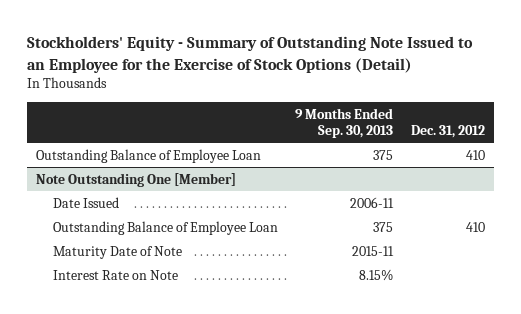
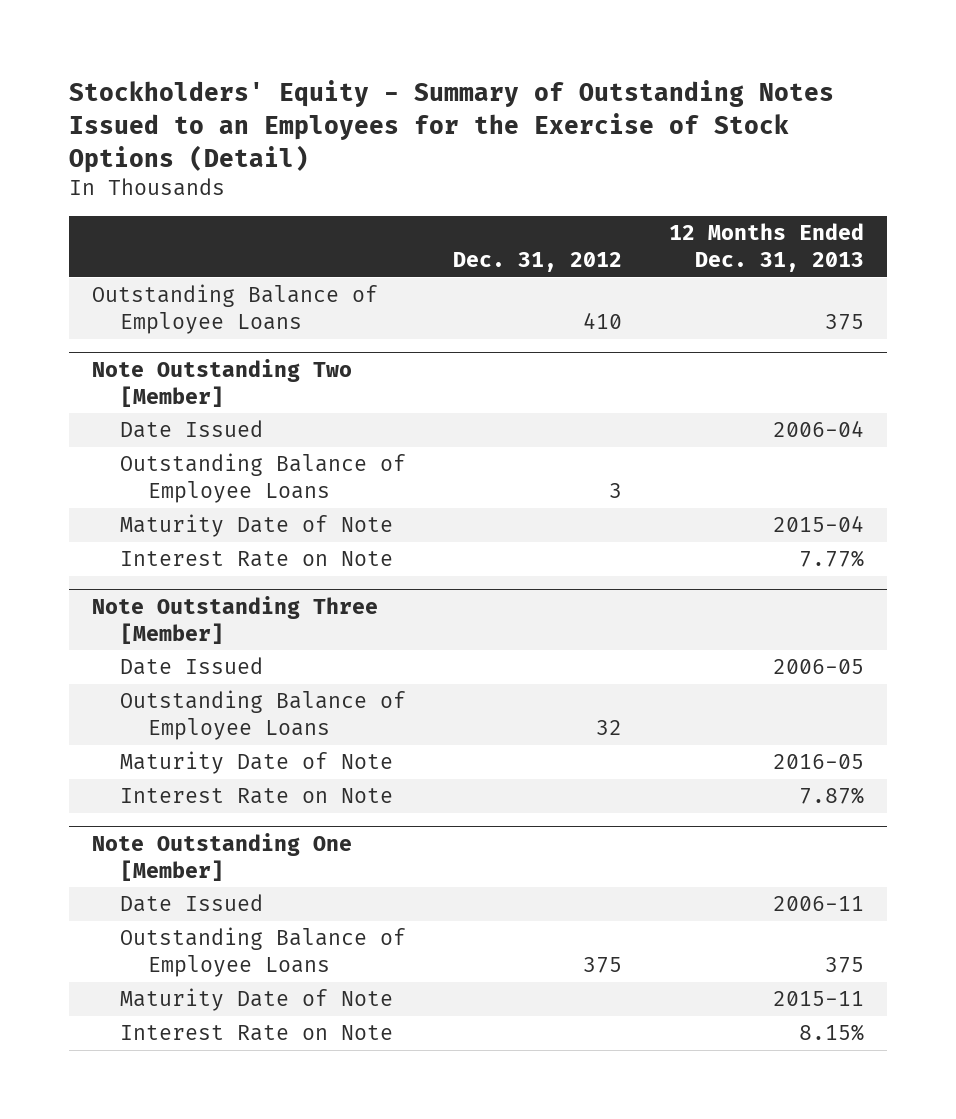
[27,36,474,73] Stockholders' Equity - Summary of Outstanding Note Issued to an Employee for the Exercise of Stock Options (Detail) -> [68,80,834,173] Stockholders' Equity - Summary of Outstanding Notes Issued to an Employees for the Exercise of Stock Options (Detail)
[295,107,394,138] 9 Months Ended Sep. 30, 2013 -> none
none -> [668,223,864,273] 12 Months Ended Dec. 31, 2013
[35,148,261,163] Outstanding Balance of Employee Loan -> [92,284,379,335] Outstanding Balance of Employee Loans
none -> [92,358,353,407] Note Outstanding Two [Member]
none -> [120,420,264,439] Date Issued
none -> [120,453,407,504] Outstanding Balance of Employee Loans
none -> [120,514,394,538] Maturity Date of Note
none -> [120,551,394,568] Interest Rate on Note
none -> [92,595,379,644] Note Outstanding Three [Member]
none -> [120,657,264,676] Date Issued
none -> [120,690,407,741] Outstanding Balance of Employee Loans
none -> [120,751,394,775] Maturity Date of Note
none -> [120,788,394,805] Interest Rate on Note
[52,220,278,235] Outstanding Balance of Employee Loan -> [120,927,407,978] Outstanding Balance of Employee Loans
[465,221,485,232] 410 -> [582,957,622,974] 375

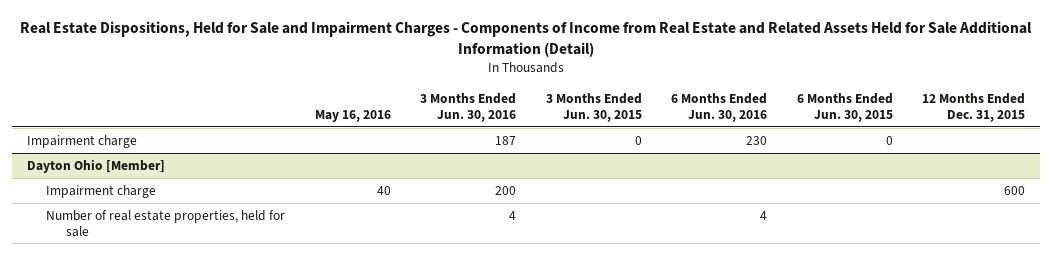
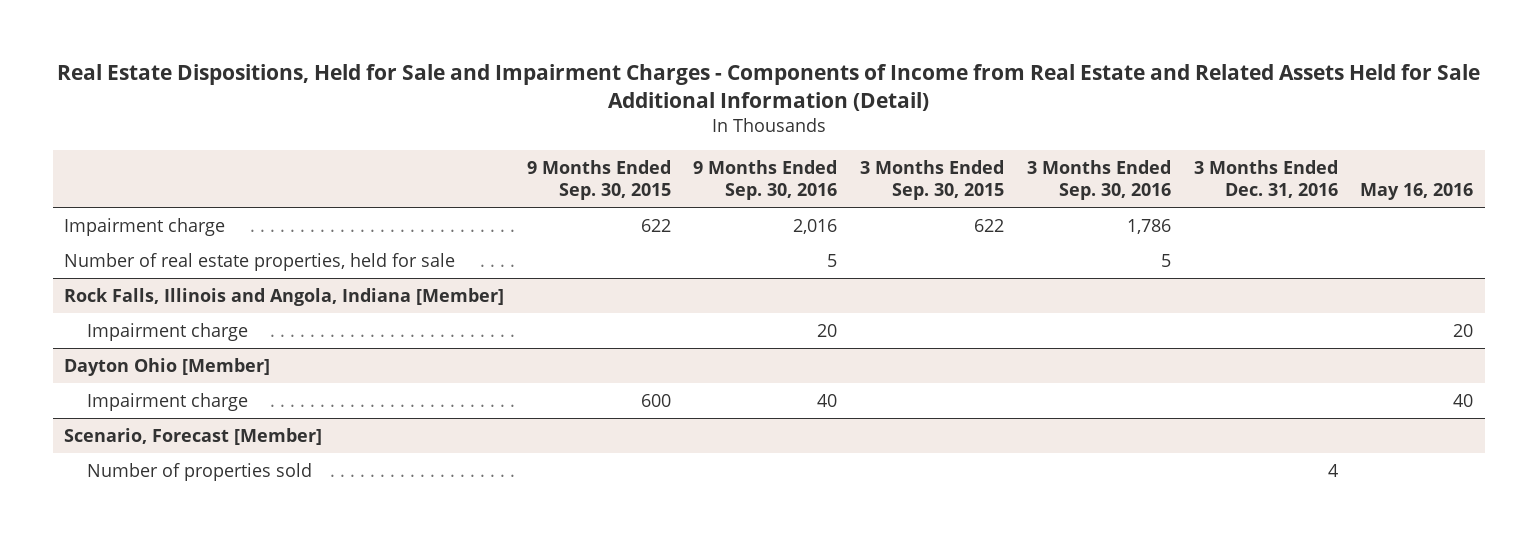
[420,92,517,122] 3 Months Ended Jun. 30, 2016 -> none
[545,92,642,122] 3 Months Ended Jun. 30, 2015 -> none
[671,92,768,122] 6 Months Ended Jun. 30, 2016 -> none
[796,92,893,122] 6 Months Ended Jun. 30, 2015 -> none
[922,92,1026,122] 12 Months Ended Dec. 31, 2015 -> none
none -> [526,159,671,201] 9 Months Ended Sep. 30, 2015
none -> [693,159,838,201] 9 Months Ended Sep. 30, 2016
none -> [860,159,1005,201] 3 Months Ended Sep. 30, 2015
none -> [1026,159,1171,201] 3 Months Ended Sep. 30, 2016
none -> [1193,159,1338,199] 3 Months Ended Dec. 31, 2016
none -> [63,252,455,271] Number of real estate properties, held for sale
none -> [63,287,504,306] Rock Falls, Illinois and Angola, Indiana [Member]
none -> [87,322,249,341] Impairment charge
[46,209,286,237] Number of real estate properties, held for sale -> none
none -> [63,427,322,445] Scenario, Forecast [Member]
none -> [87,462,313,481] Number of properties sold

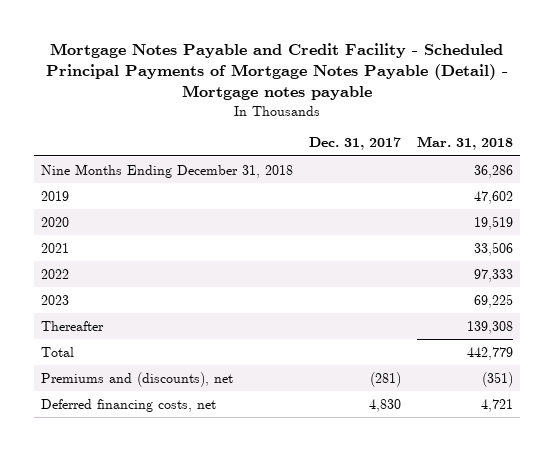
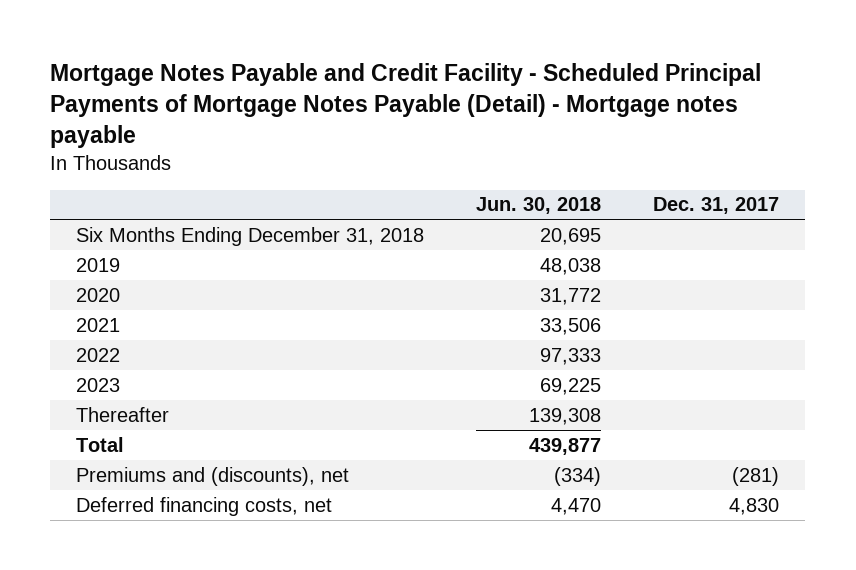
[416,136,513,151] Mar. 31, 2018 -> none
none -> [476,197,602,215] Jun. 30, 2018
[41,163,294,178] Nine Months Ending December 31, 2018 -> [76,226,425,246] Six Months Ending December 31, 2018

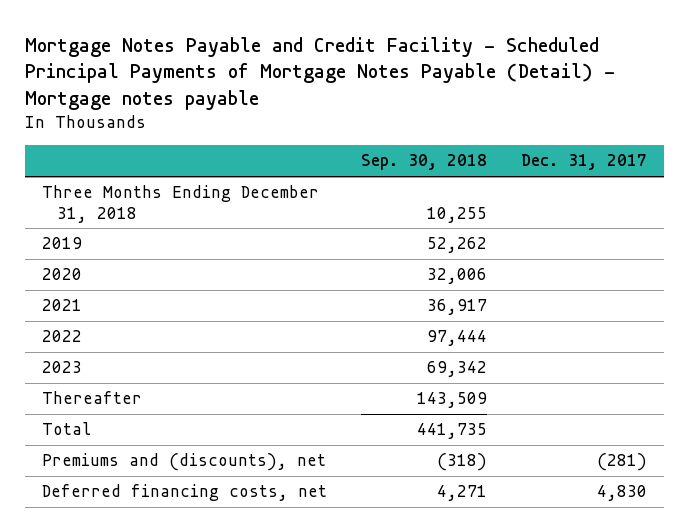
[476,197,602,215] Jun. 30, 2018 -> none
none -> [361,154,488,171] Sep. 30, 2018
[76,226,425,246] Six Months Ending December 31, 2018 -> [42,185,320,223] Three Months Ending December 31, 2018

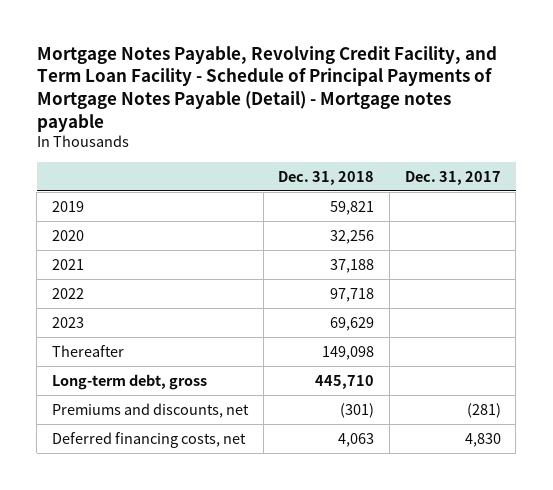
[25,36,616,110] Mortgage Notes Payable and Credit Facility - Scheduled Principal Payments of Mortgage Notes Payable (Detail) - Mortgage notes payable -> [36,45,497,132] Mortgage Notes Payable, Revolving Credit Facility, and Term Loan Facility - Schedule of Principal Payments of Mortgage Notes Payable (Detail) - Mortgage notes payable
[361,154,488,171] Sep. 30, 2018 -> none
none -> [278,170,375,185] Dec. 31, 2018
[42,185,320,223] Three Months Ending December 31, 2018 -> none
[42,422,93,436] Total -> [51,373,207,390] Long-term debt, gross
[42,453,327,472] Premiums and (discounts), net -> [51,402,249,418] Premiums and discounts, net

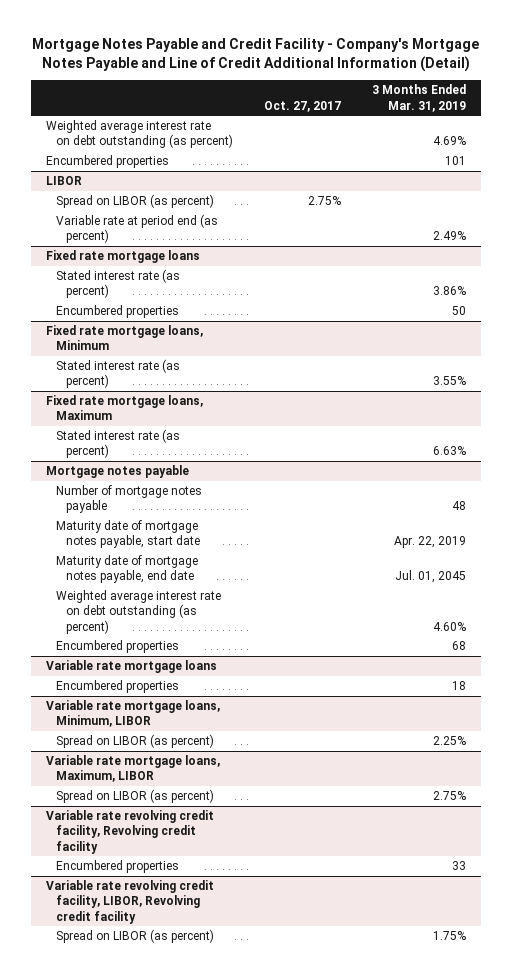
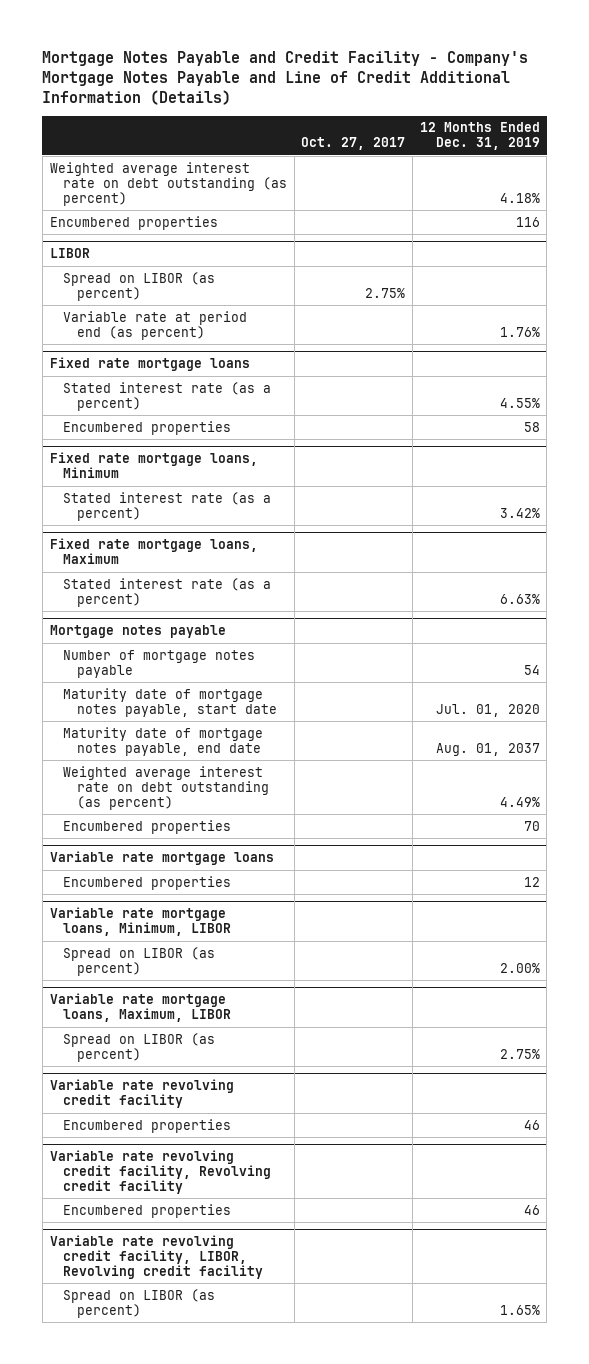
[32,38,480,73] Mortgage Notes Payable and Credit Facility - Company's Mortgage Notes Payable and Line of Credit Additional Information (Detail) -> [42,50,529,105] Mortgage Notes Payable and Credit Facility - Company's Mortgage Notes Payable and Line of Credit Additional Information (Details)
[372,84,467,112] 3 Months Ended Mar. 31, 2019 -> none
none -> [419,122,540,151] 12 Months Ended Dec. 31, 2019
[56,269,181,299] Stated interest rate (as percent) -> [63,381,272,411] Stated interest rate (as a percent)
[56,359,181,389] Stated interest rate (as percent) -> [63,491,272,521] Stated interest rate (as a percent)
[56,429,181,459] Stated interest rate (as percent) -> [63,577,272,607] Stated interest rate (as a percent)
none -> [49,1079,234,1109] Variable rate revolving credit facility
none -> [63,1118,232,1133] Encumbered properties

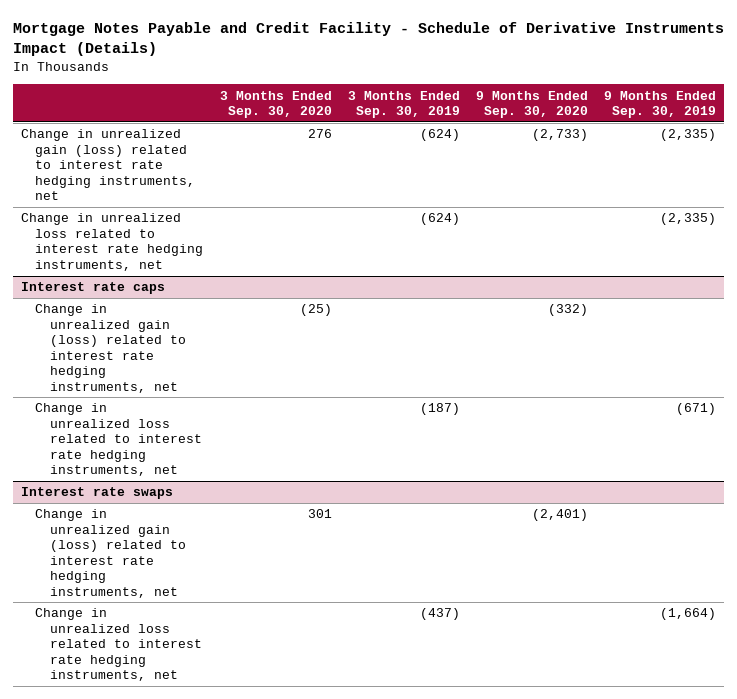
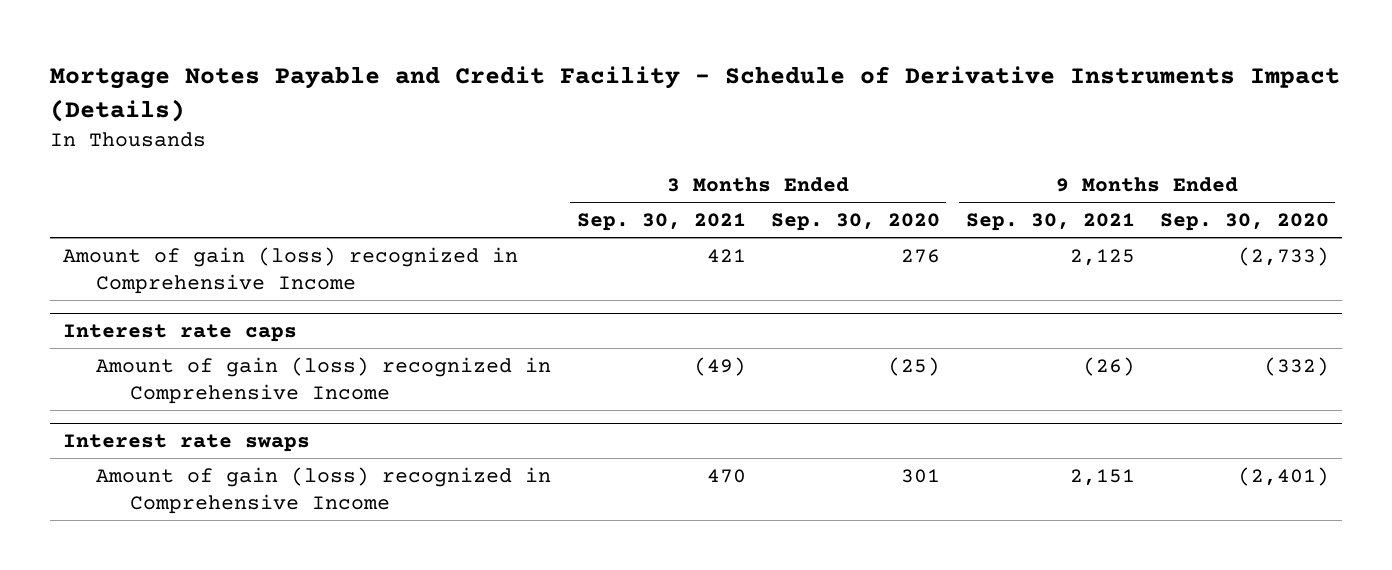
[347,90,460,119] 3 Months Ended Sep. 30, 2019 -> none
[603,90,716,119] 9 Months Ended Sep. 30, 2019 -> none
none -> [576,213,746,232] Sep. 30, 2021
none -> [965,213,1135,232] Sep. 30, 2021
[20,213,204,271] Change in unrealized loss related to interest rate hedging instruments, net -> none
[20,129,196,201] Change in unrealized gain (loss) related to interest rate hedging instruments, net -> [62,246,518,295] Amount of gain (loss) recognized in Comprehensive Income
[35,403,203,477] Change in unrealized loss related to interest rate hedging instruments, net -> none
[35,304,187,393] Change in unrealized gain (loss) related to interest rate hedging instruments, net -> [96,356,552,405] Amount of gain (loss) recognized in Comprehensive Income
[35,608,203,682] Change in unrealized loss related to interest rate hedging instruments, net -> none
[35,509,187,598] Change in unrealized gain (loss) related to interest rate hedging instruments, net -> [96,466,552,515] Amount of gain (loss) recognized in Comprehensive Income

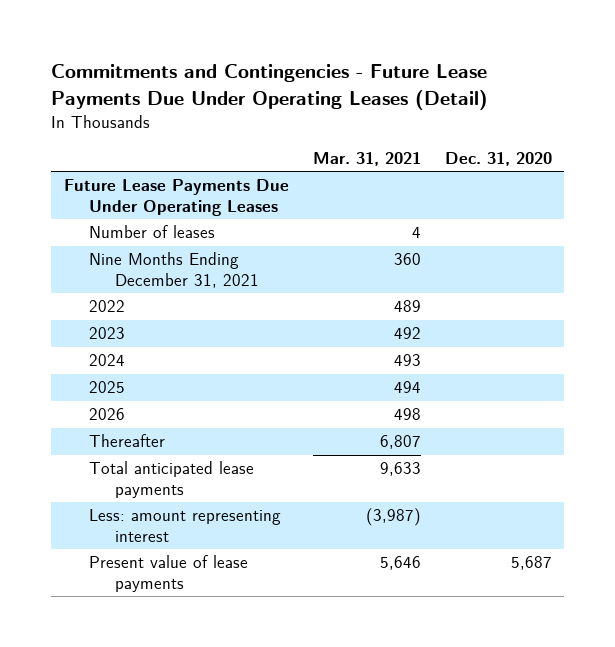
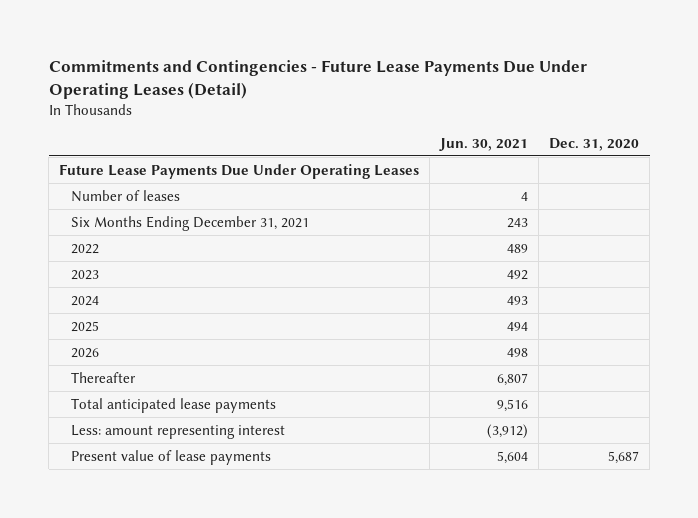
[312,151,421,166] Mar. 31, 2021 -> none
none -> [439,137,529,151] Jun. 30, 2021
[89,252,259,288] Nine Months Ending December 31, 2021 -> [70,215,309,231] Six Months Ending December 31, 2021

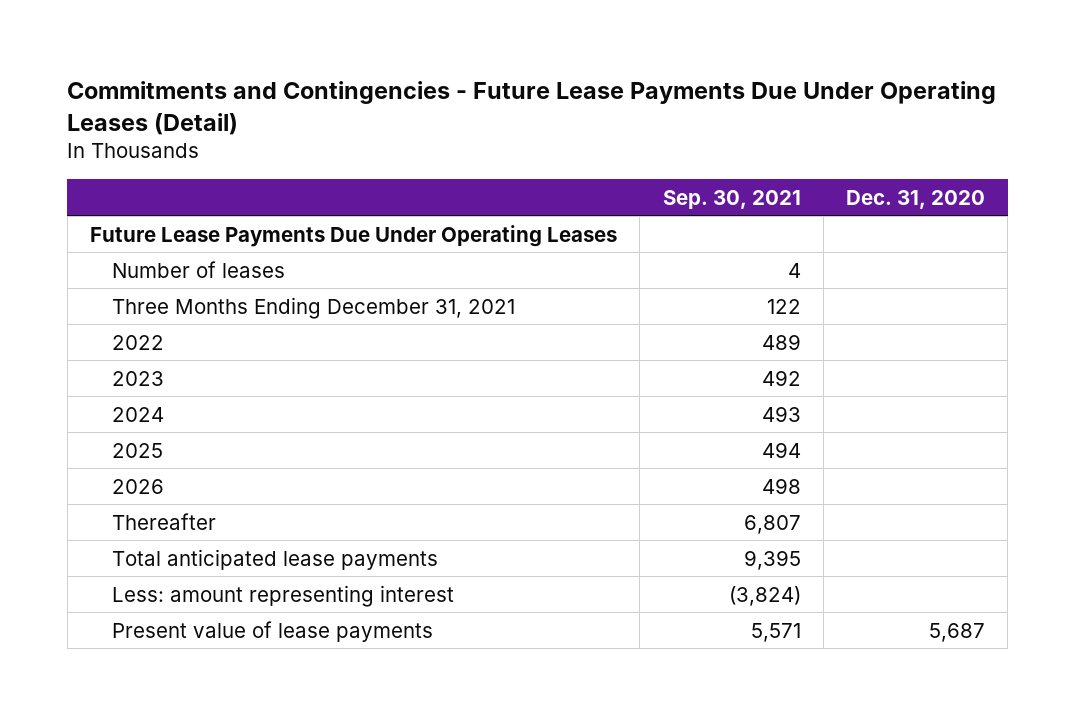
[439,137,529,151] Jun. 30, 2021 -> none
none -> [662,189,801,209] Sep. 30, 2021
[70,215,309,231] Six Months Ending December 31, 2021 -> [111,296,515,319] Three Months Ending December 31, 2021

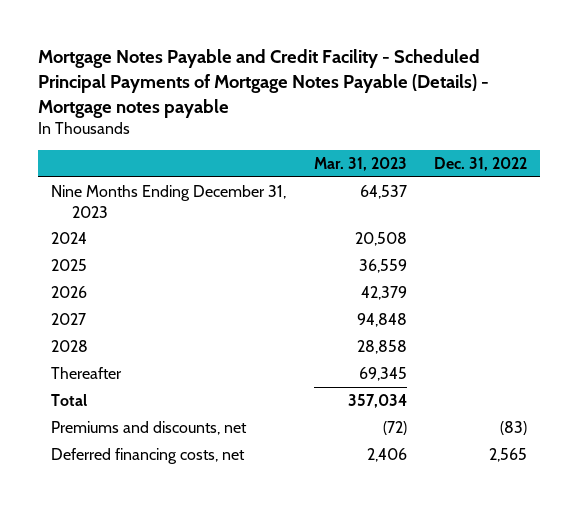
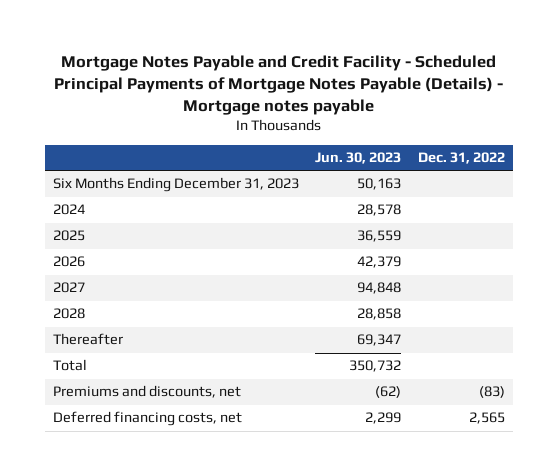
[313,157,407,172] Mar. 31, 2023 -> none
none -> [315,152,402,165] Jun. 30, 2023
[51,184,287,218] Nine Months Ending December 31, 2023 -> [52,177,299,193] Six Months Ending December 31, 2023

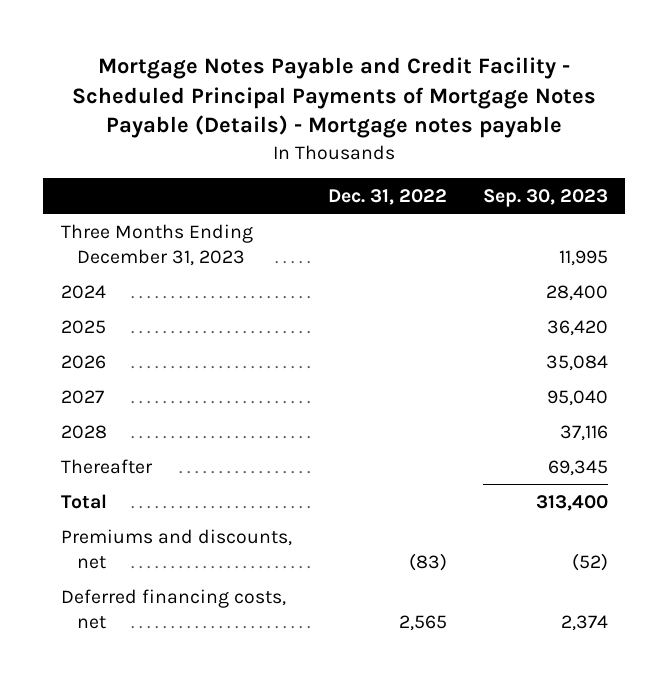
[315,152,402,165] Jun. 30, 2023 -> none
none -> [482,188,608,207] Sep. 30, 2023
[52,177,299,193] Six Months Ending December 31, 2023 -> [60,223,253,266] Three Months Ending December 31, 2023

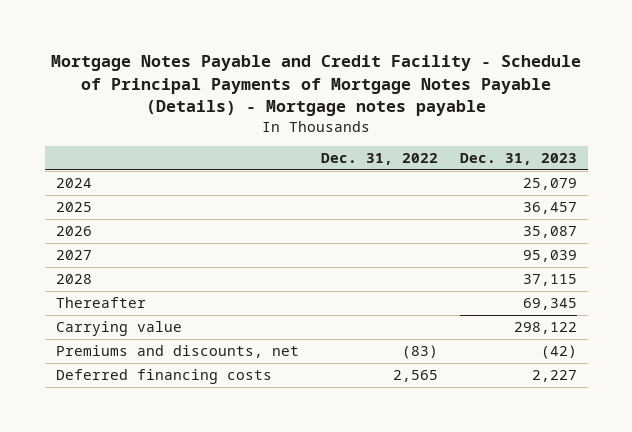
[72,56,597,139] Mortgage Notes Payable and Credit Facility - Scheduled Principal Payments of Mortgage Notes Payable (Details) - Mortgage notes payable -> [51,55,582,117] Mortgage Notes Payable and Credit Facility - Schedule of Principal Payments of Mortgage Notes Payable (Details) - Mortgage notes payable
[482,188,608,207] Sep. 30, 2023 -> none
none -> [459,153,577,166] Dec. 31, 2023
[60,223,253,266] Three Months Ending December 31, 2023 -> none
[60,493,107,509] Total -> [55,320,182,336] Carrying value
[60,588,286,629] Deferred financing costs, net -> [55,368,272,384] Deferred financing costs

